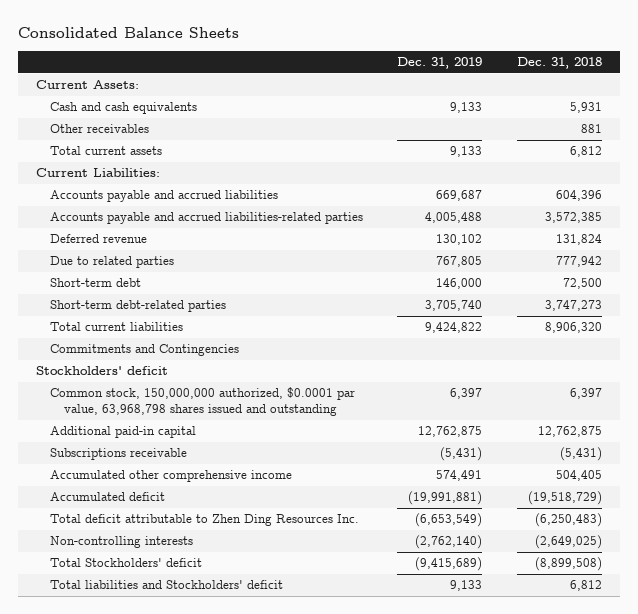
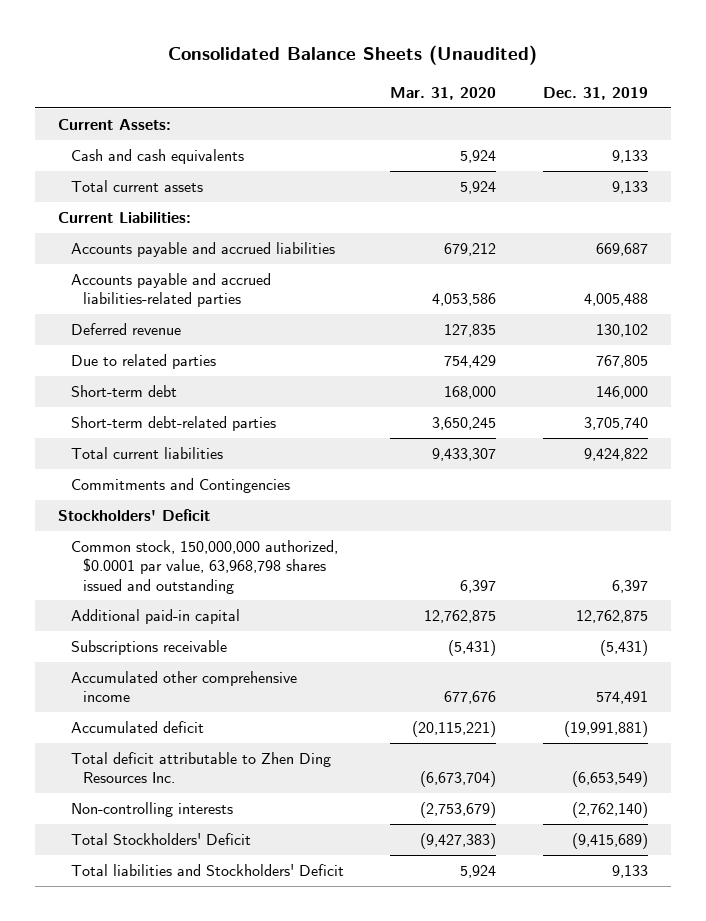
[18,27,240,39] Consolidated Balance Sheets -> [168,45,538,66] Consolidated Balance Sheets (Unaudited)
[517,57,603,70] Dec. 31, 2018 -> none
none -> [390,86,497,100] Mar. 31, 2020
[49,124,149,134] Other receivables -> none
[35,366,168,376] Stockholders' deficit -> [58,509,211,522] Stockholders' Deficit
[49,558,202,568] Total Stockholders' deficit -> [70,833,251,846] Total Stockholders' Deficit
[49,580,283,590] Total liabilities and Stockholders' deficit -> [70,864,344,877] Total liabilities and Stockholders' Deficit

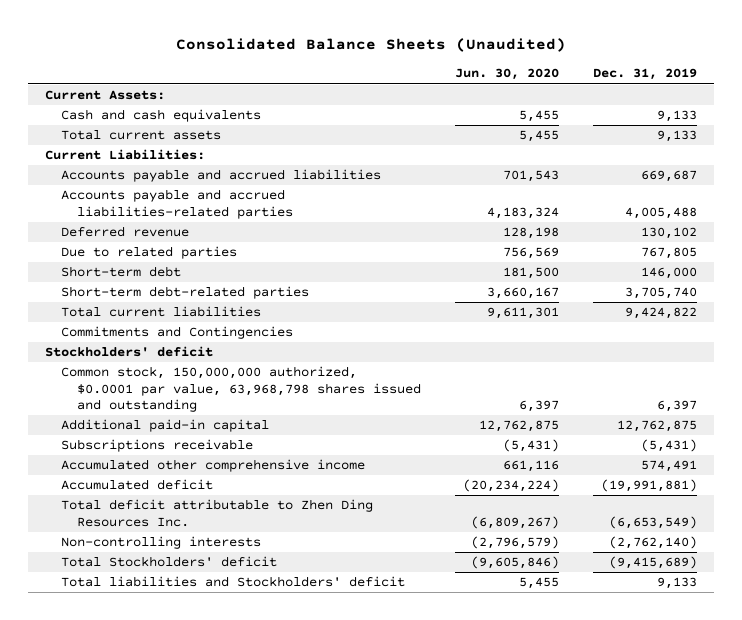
[390,86,497,100] Mar. 31, 2020 -> none
none -> [454,68,559,81] Jun. 30, 2020
[58,509,211,522] Stockholders' Deficit -> [45,346,214,358] Stockholders' deficit
[70,833,251,846] Total Stockholders' Deficit -> [60,556,277,568] Total Stockholders' deficit
[70,864,344,877] Total liabilities and Stockholders' Deficit -> [60,576,405,588] Total liabilities and Stockholders' deficit

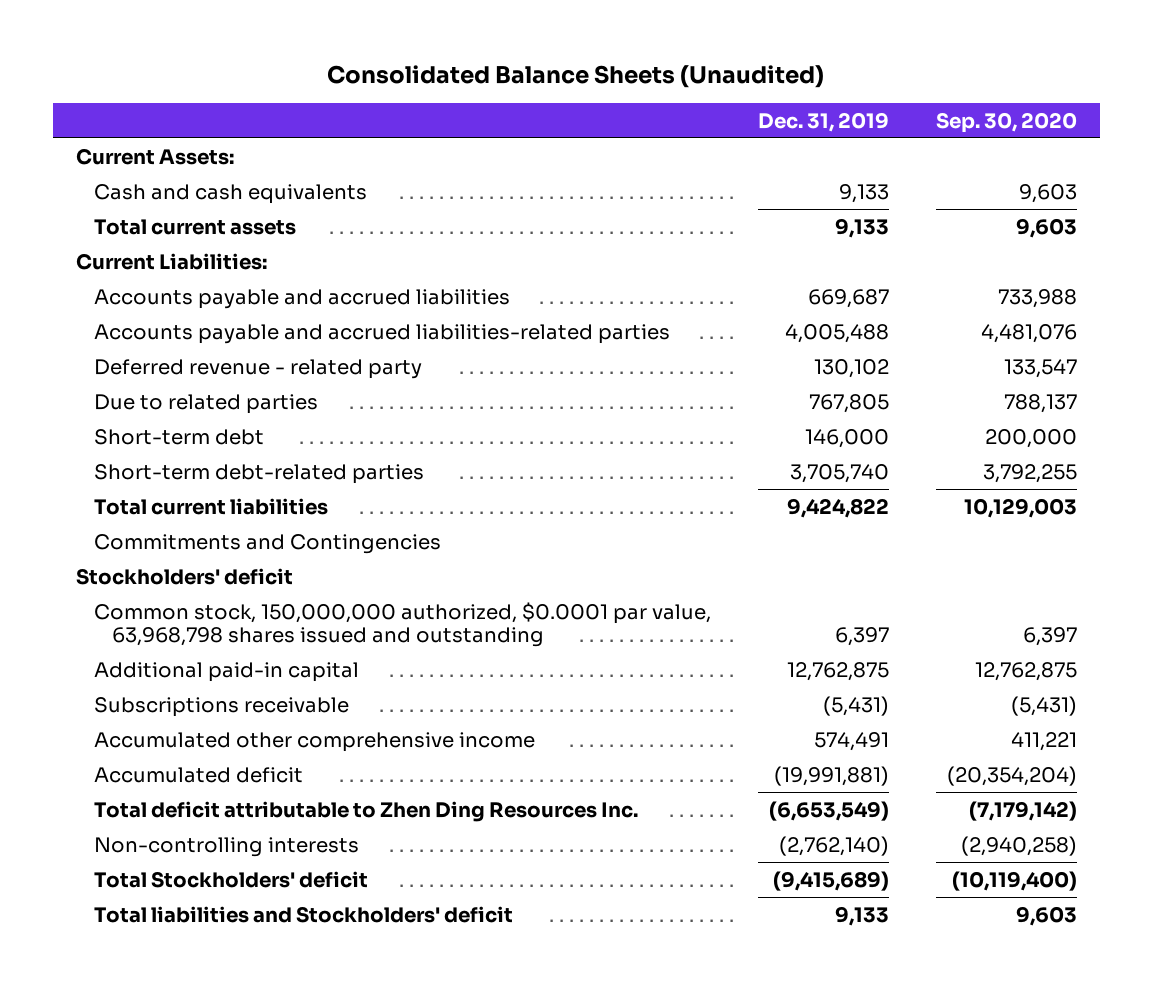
[454,68,559,81] Jun. 30, 2020 -> none
none -> [935,111,1077,133] Sep. 30, 2020
[60,226,189,238] Deferred revenue -> [94,358,423,379] Deferred revenue - related party

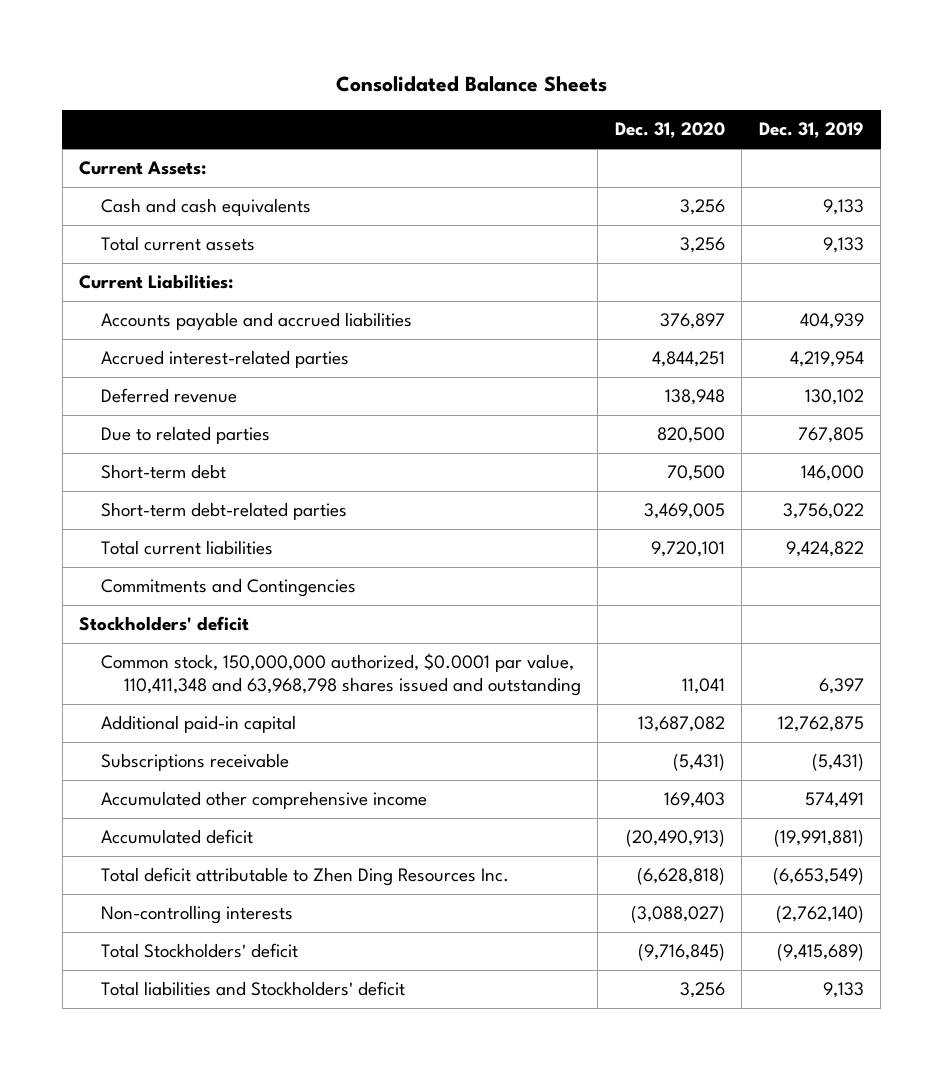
[327,65,825,89] Consolidated Balance Sheets (Unaudited) -> [335,76,607,93] Consolidated Balance Sheets
[935,111,1077,133] Sep. 30, 2020 -> none
none -> [614,122,725,139] Dec. 31, 2020
[94,323,671,344] Accounts payable and accrued liabilities-related parties -> none
[807,288,889,308] 669,687 -> [799,313,864,330] 404,939
none -> [101,350,350,369] Accrued interest-related parties
[94,358,423,379] Deferred revenue - related party -> [101,388,238,404] Deferred revenue
[789,463,889,483] 3,705,740 -> [782,503,864,520] 3,756,022
[94,601,712,648] Common stock, 150,000,000 authorized, $0.0001 par value, 63,968,798 shares issued and outstanding -> [101,653,581,697] Common stock, 150,000,000 authorized, $0.0001 par value, 110,411,348 and 63,968,798 shares issued and outstanding

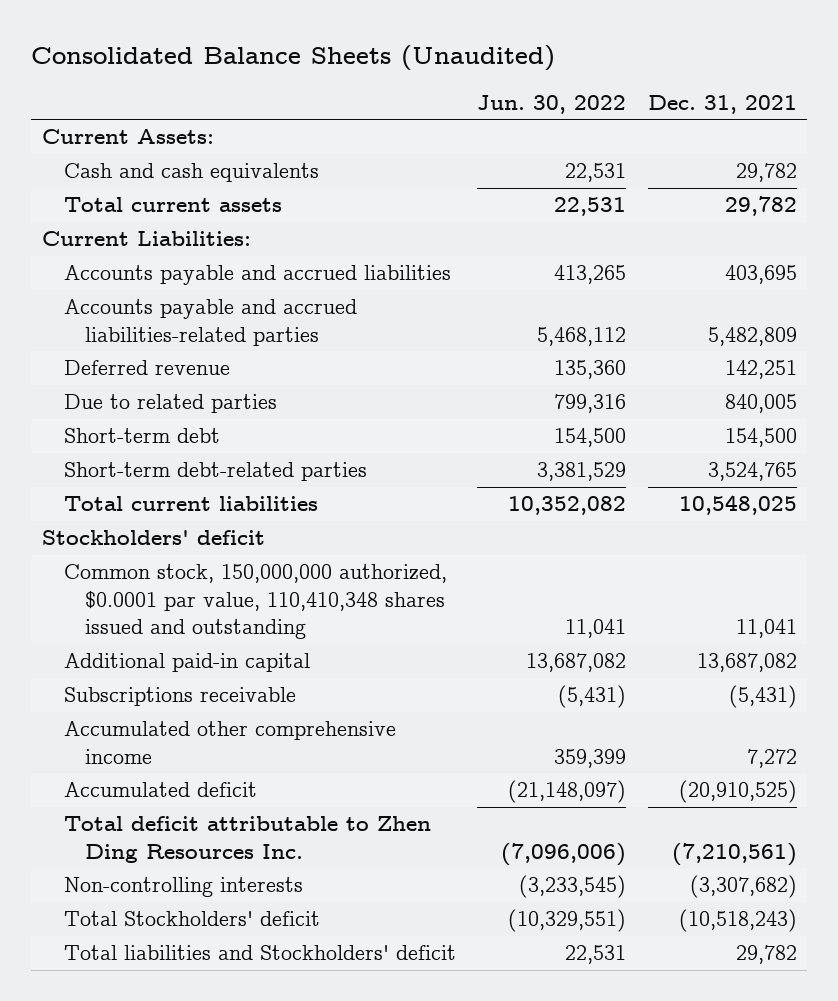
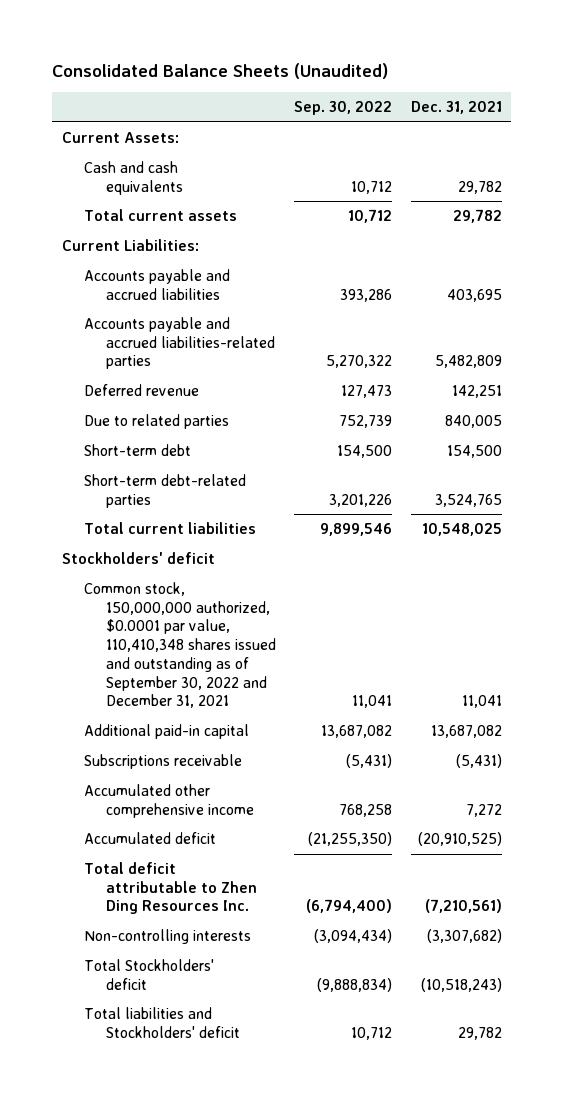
[477,94,627,114] Jun. 30, 2022 -> none
none -> [294,101,393,116] Sep. 30, 2022
[63,564,447,639] Common stock, 150,000,000 authorized, $0.0001 par value, 110,410,348 shares issued and outstanding -> [83,582,277,709] Common stock, 150,000,000 authorized, $0.0001 par value, 110,410,348 shares issued and outstanding as of September 30, 2022 and December 31, 2021

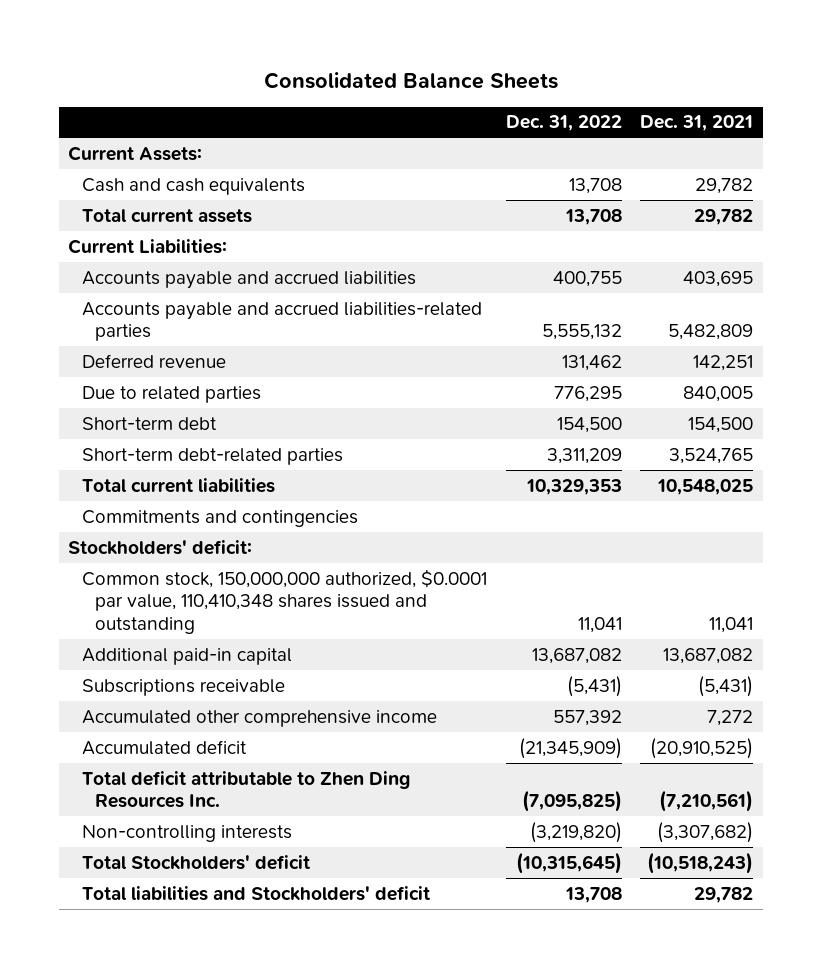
[52,62,389,79] Consolidated Balance Sheets (Unaudited) -> [263,71,558,89] Consolidated Balance Sheets
[294,101,393,116] Sep. 30, 2022 -> none
none -> [505,115,622,132] Dec. 31, 2022
none -> [81,509,358,527] Commitments and contingencies
[61,552,215,565] Stockholders' deficit -> [67,539,252,555] Stockholders' deficit:
[83,582,277,709] Common stock, 150,000,000 authorized, $0.0001 par value, 110,410,348 shares issued and outstanding as of September 30, 2022 and December 31, 2021 -> [81,568,487,635] Common stock, 150,000,000 authorized, $0.0001 par value, 110,410,348 shares issued and outstanding

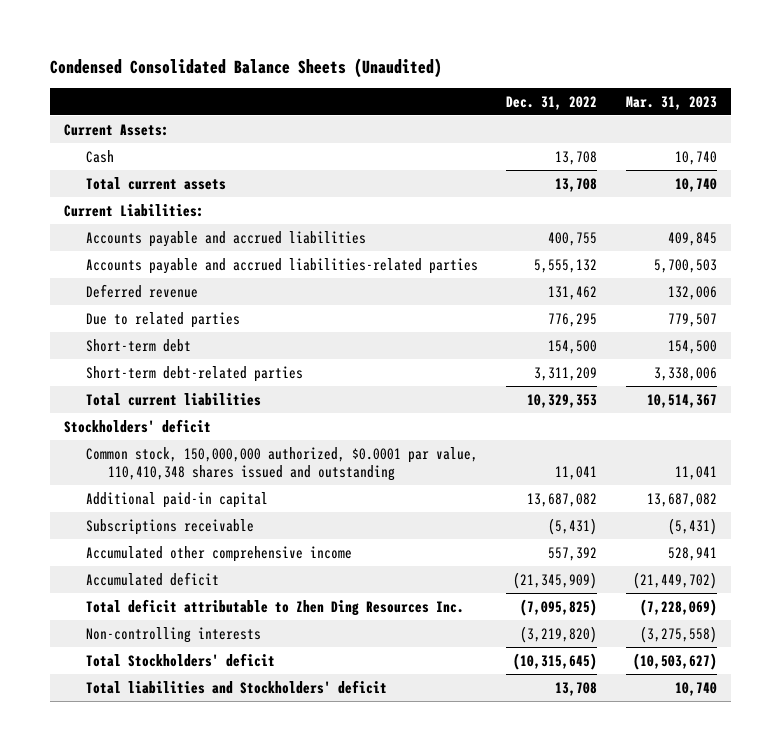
[263,71,558,89] Consolidated Balance Sheets -> [49,58,442,79] Condensed Consolidated Balance Sheets (Unaudited)
[640,115,754,132] Dec. 31, 2021 -> none
none -> [625,95,717,110] Mar. 31, 2023
[81,177,305,195] Cash and cash equivalents -> [86,149,115,163] Cash
[81,509,358,527] Commitments and contingencies -> none
[67,539,252,555] Stockholders' deficit: -> [64,418,212,433] Stockholders' deficit

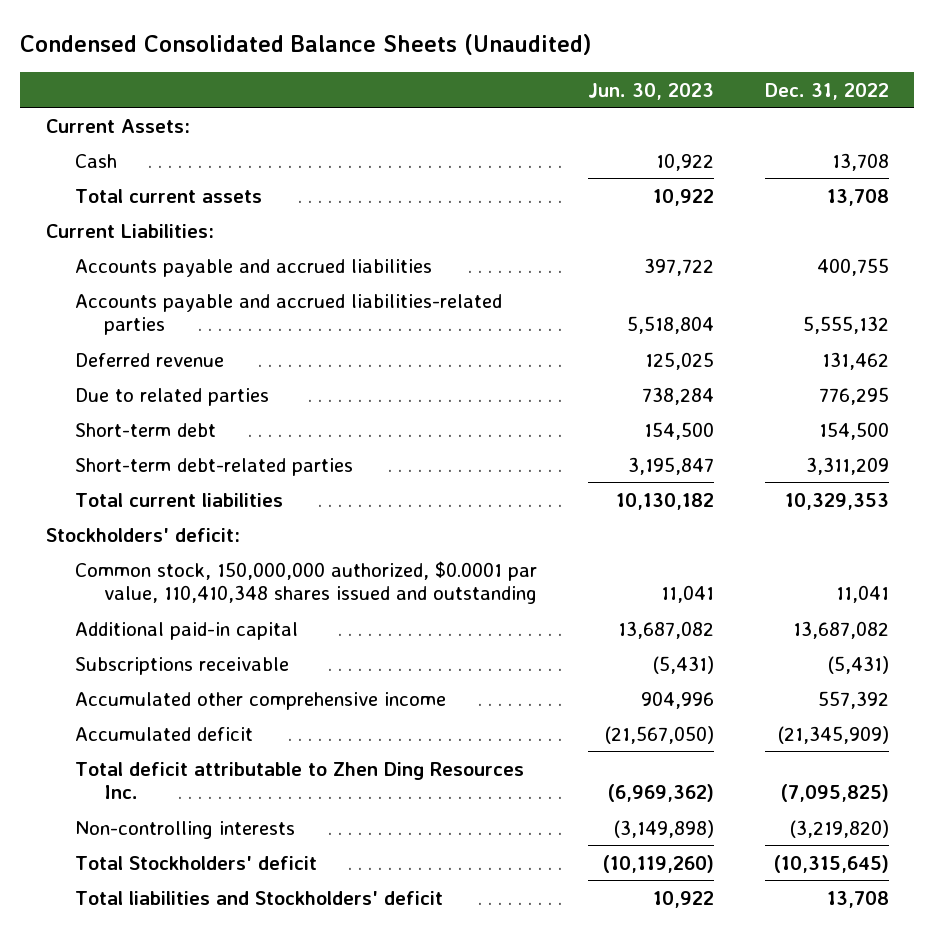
[625,95,717,110] Mar. 31, 2023 -> none
none -> [587,82,714,100] Jun. 30, 2023
[64,418,212,433] Stockholders' deficit -> [45,527,240,542] Stockholders' deficit:

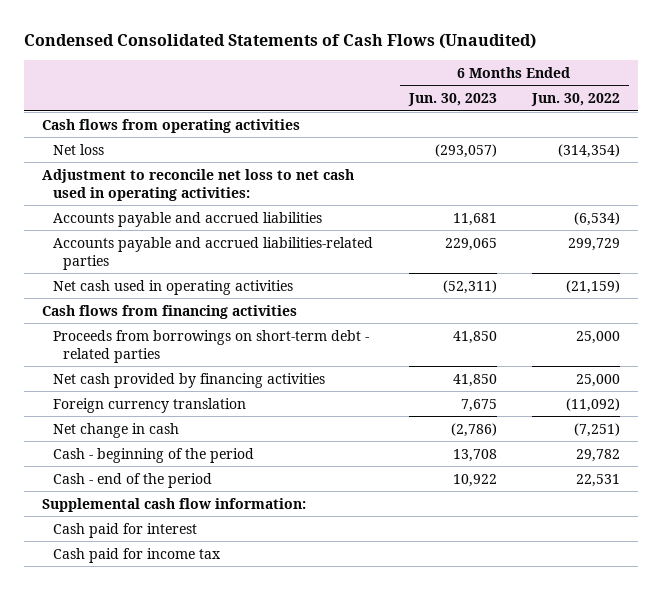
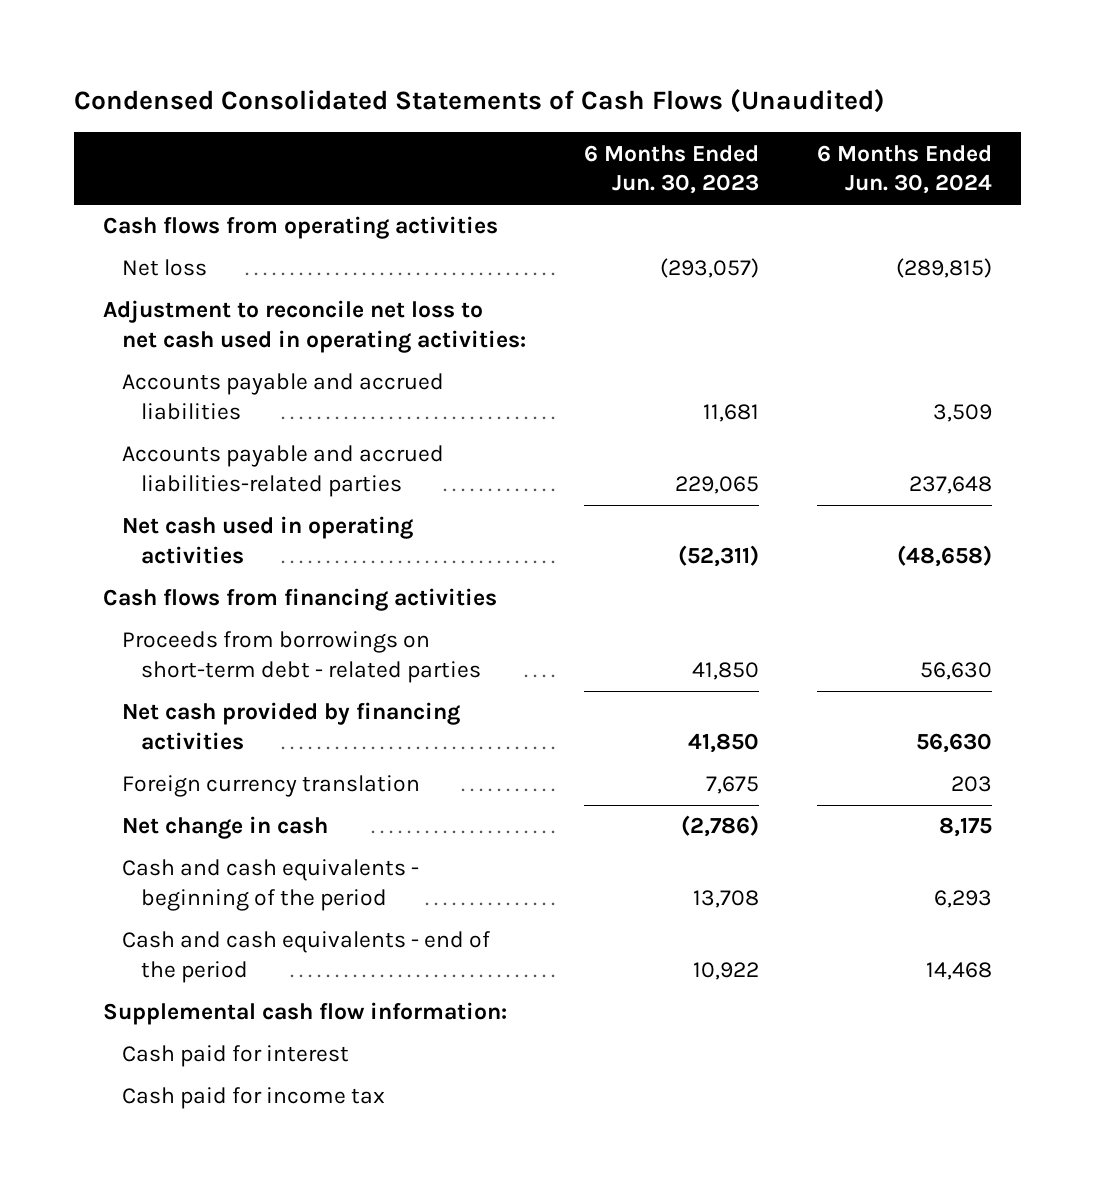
[531,93,621,107] Jun. 30, 2022 -> none
none -> [816,144,992,195] 6 Months Ended Jun. 30, 2024
[52,447,254,463] Cash - beginning of the period -> [121,859,419,911] Cash and cash equivalents - beginning of the period
[52,472,212,488] Cash - end of the period -> [121,931,490,983] Cash and cash equivalents - end of the period

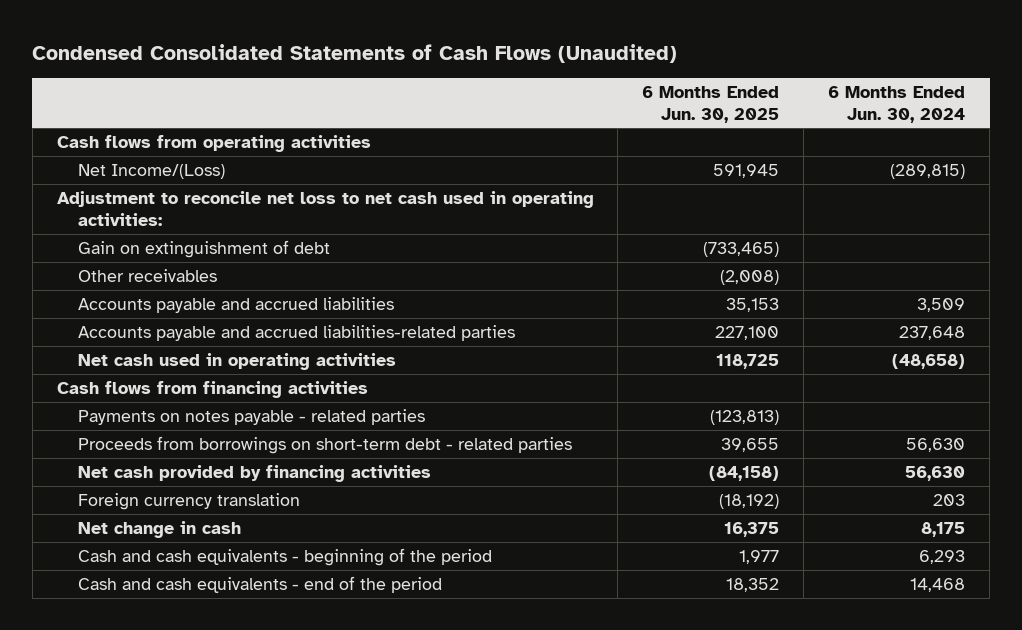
[583,144,759,195] 6 Months Ended Jun. 30, 2023 -> none
none -> [642,85,780,123] 6 Months Ended Jun. 30, 2025
[121,259,207,277] Net loss -> [78,163,226,179] Net Income/(Loss)
none -> [78,239,331,258] Gain on extinguishment of debt
none -> [78,268,218,282] Other receivables
none -> [78,408,426,425] Payments on notes payable - related parties
[102,1002,507,1026] Supplemental cash flow information: -> none
[121,1045,349,1068] Cash paid for interest -> none
[121,1087,385,1110] Cash paid for income tax -> none

